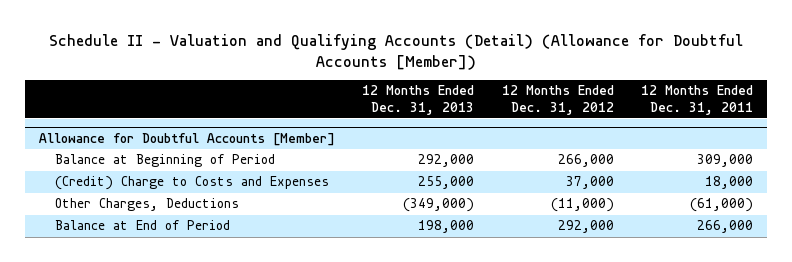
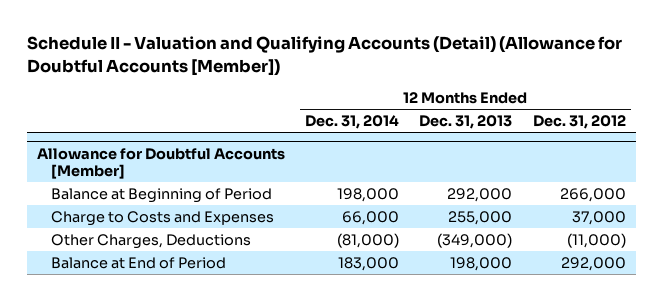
[641,85,754,115] 12 Months Ended Dec. 31, 2011 -> none
none -> [304,115,399,130] Dec. 31, 2014
[54,176,329,191] (Credit) Charge to Costs and Expenses -> [50,210,274,226] Charge to Costs and Expenses

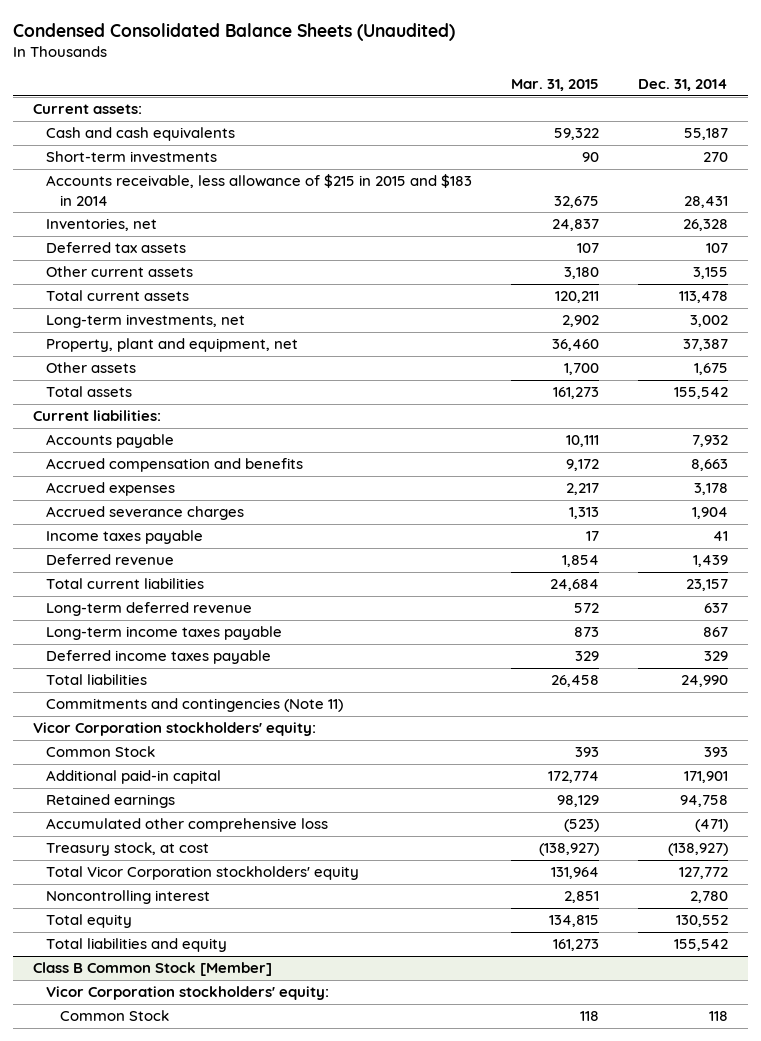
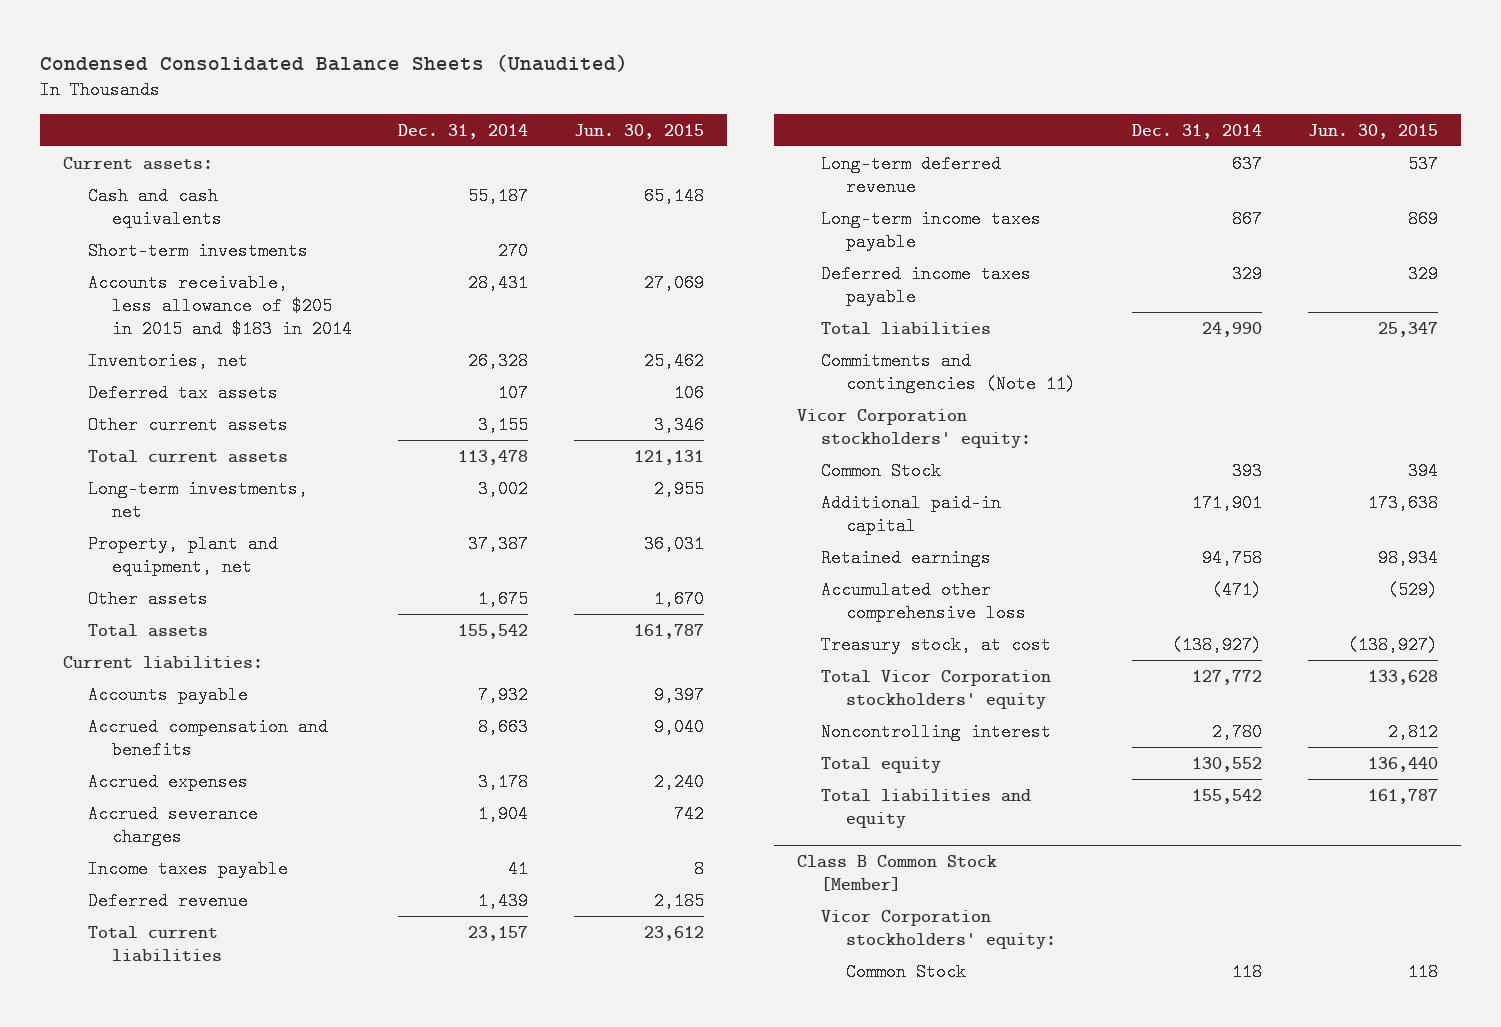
[511,79,600,92] Mar. 31, 2015 -> none
none -> [573,123,704,139] Jun. 30, 2015
[46,174,473,206] Accounts receivable, less allowance of $215 in 2015 and $183 in 2014 -> [87,273,352,338] Accounts receivable, less allowance of $205 in 2015 and $183 in 2014

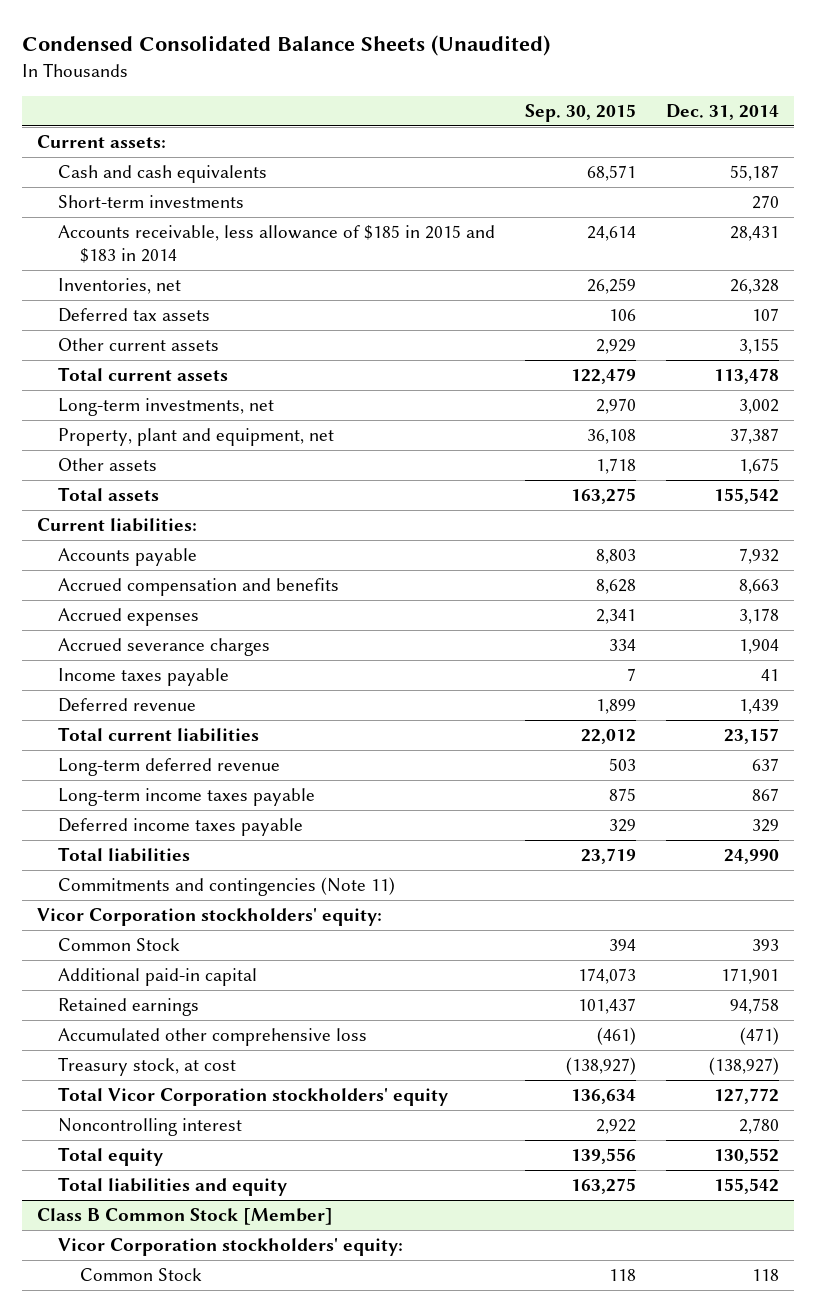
[573,123,704,139] Jun. 30, 2015 -> none
none -> [525,103,637,122] Sep. 30, 2015
[87,273,352,338] Accounts receivable, less allowance of $205 in 2015 and $183 in 2014 -> [58,225,496,263] Accounts receivable, less allowance of $185 in 2015 and $183 in 2014

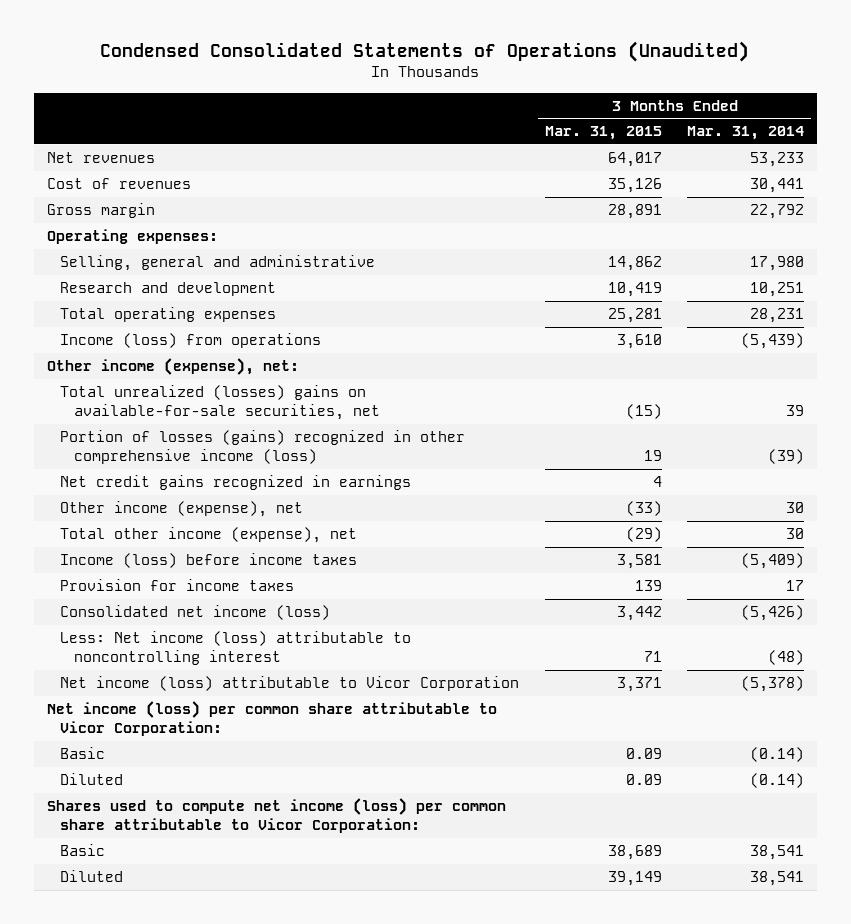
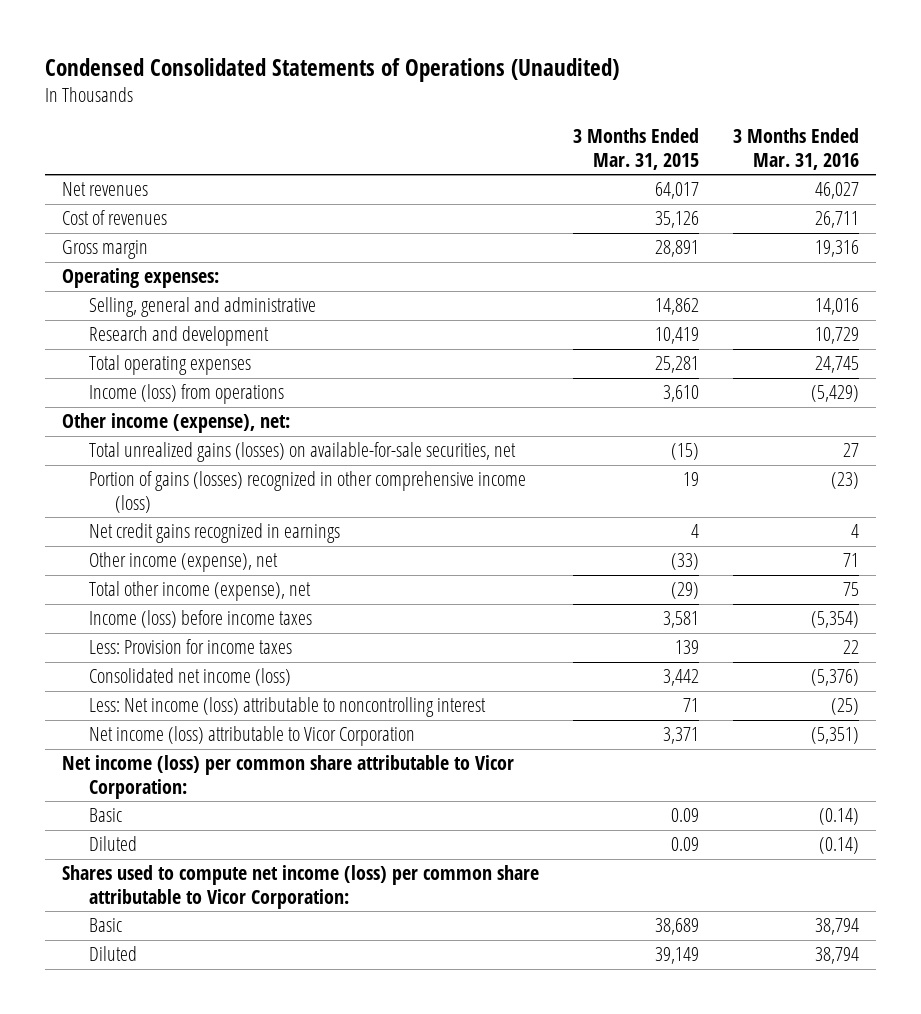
[687,126,805,141] Mar. 31, 2014 -> none
none -> [732,128,859,170] 3 Months Ended Mar. 31, 2016
[60,385,381,421] Total unrealized (losses) gains on available-for-sale securities, net -> [88,442,516,463] Total unrealized gains (losses) on available-for-sale securities, net
[60,430,466,465] Portion of losses (gains) recognized in other comprehensive income (loss) -> [88,471,526,513] Portion of gains (losses) recognized in other comprehensive income (loss)
[60,579,295,592] Provision for income taxes -> [88,639,292,655] Less: Provision for income taxes

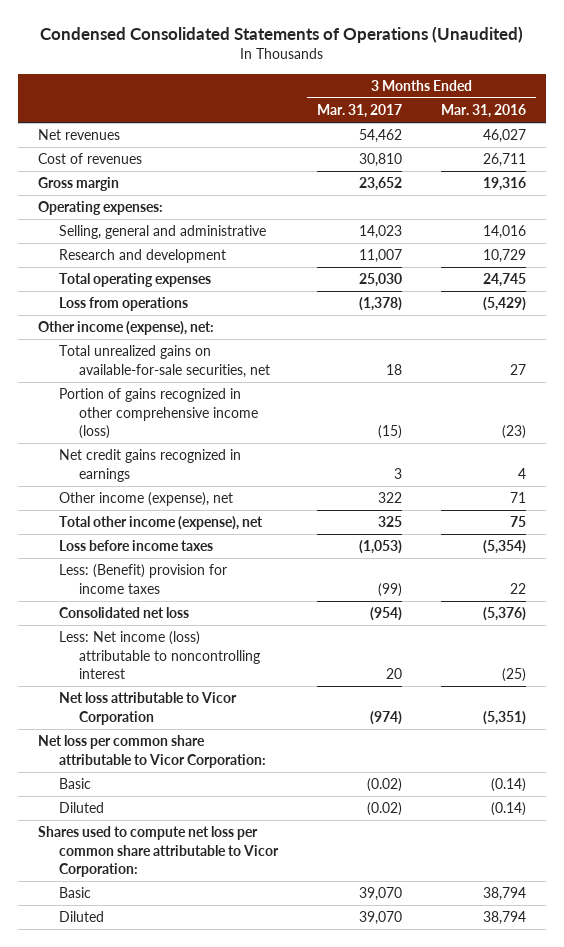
[572,128,699,170] 3 Months Ended Mar. 31, 2015 -> none
none -> [316,104,402,119] Mar. 31, 2017
[88,384,284,405] Income (loss) from operations -> [58,297,188,312] Loss from operations
[88,442,516,463] Total unrealized gains (losses) on available-for-sale securities, net -> [58,345,271,378] Total unrealized gains on available-for-sale securities, net
[88,471,526,513] Portion of gains (losses) recognized in other comprehensive income (loss) -> [58,388,259,439] Portion of gains recognized in other comprehensive income (loss)
[88,610,312,629] Income (loss) before income taxes -> [58,540,213,552] Loss before income taxes
[88,639,292,655] Less: Provision for income taxes -> [58,564,227,594] Less: (Benefit) provision for income taxes
[88,668,291,687] Consolidated net income (loss) -> [58,607,189,619] Consolidated net loss
[88,726,415,747] Net income (loss) attributable to Vicor Corporation -> [58,692,237,725] Net loss attributable to Vicor Corporation
[61,755,514,799] Net income (loss) per common share attributable to Vicor Corporation: -> [37,735,266,768] Net loss per common share attributable to Vicor Corporation:
[61,865,539,909] Shares used to compute net income (loss) per common share attributable to Vicor Corporation: -> [37,826,279,877] Shares used to compute net loss per common share attributable to Vicor Corporation:

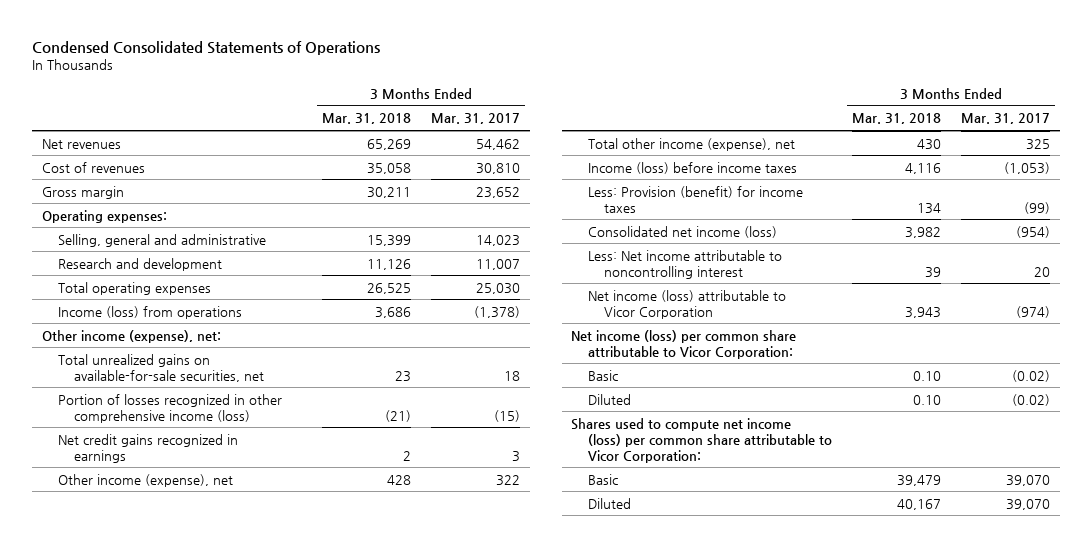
[40,26,524,44] Condensed Consolidated Statements of Operations (Unaudited) -> [32,40,381,55] Condensed Consolidated Statements of Operations
[441,104,527,119] Mar. 31, 2016 -> none
none -> [322,113,412,125] Mar. 31, 2018
[58,297,188,312] Loss from operations -> [58,305,243,319] Income (loss) from operations
[58,388,259,439] Portion of gains recognized in other comprehensive income (loss) -> [58,393,283,423] Portion of losses recognized in other comprehensive income (loss)
[58,540,213,552] Loss before income taxes -> [587,161,797,174] Income (loss) before income taxes
[58,564,227,594] Less: (Benefit) provision for income taxes -> [587,185,803,213] Less: Provision (benefit) for income taxes
[58,607,189,619] Consolidated net loss -> [587,225,777,238] Consolidated net income (loss)
[58,631,261,679] Less: Net income (loss) attributable to noncontrolling interest -> [587,249,782,279] Less: Net income attributable to noncontrolling interest
[58,692,237,725] Net loss attributable to Vicor Corporation -> [587,289,786,319] Net income (loss) attributable to Vicor Corporation
[37,735,266,768] Net loss per common share attributable to Vicor Corporation: -> [571,329,797,359] Net income (loss) per common share attributable to Vicor Corporation:
[37,826,279,877] Shares used to compute net loss per common share attributable to Vicor Corporation: -> [571,417,832,463] Shares used to compute net income (loss) per common share attributable to Vicor Corporation:

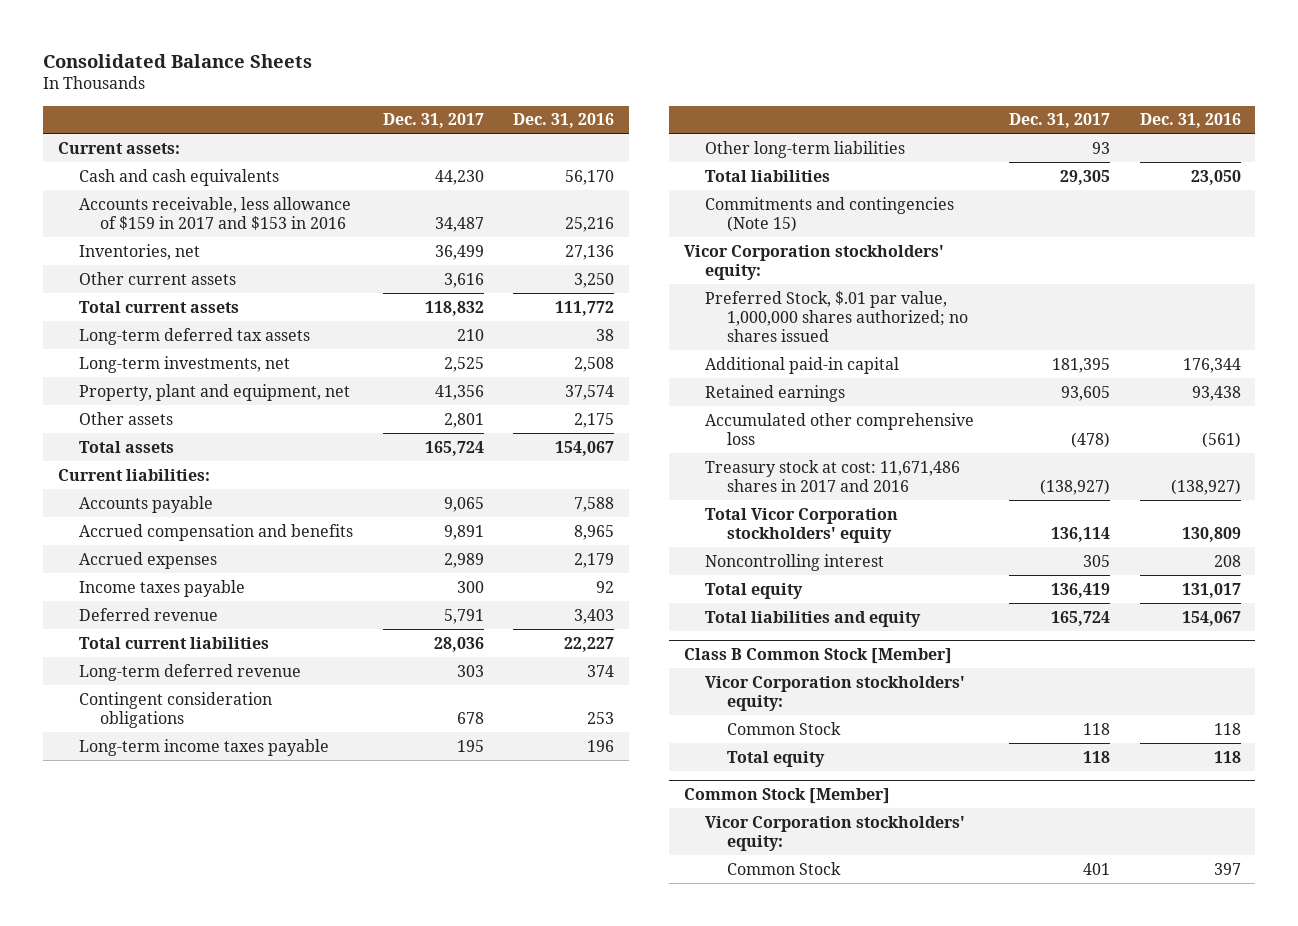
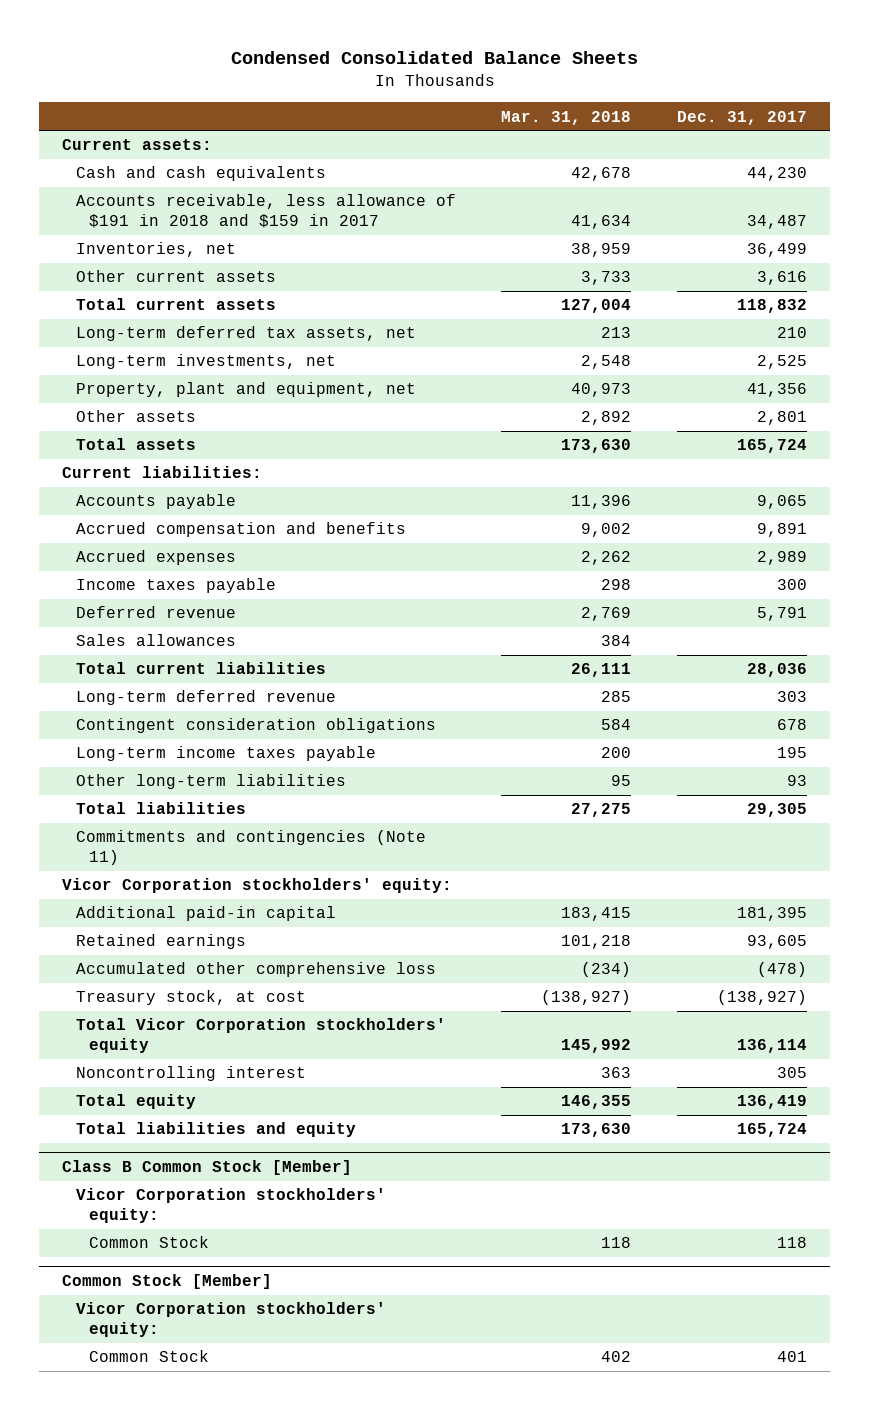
[42,53,312,68] Consolidated Balance Sheets -> [230,51,638,65] Condensed Consolidated Balance Sheets
[513,113,615,129] Dec. 31, 2016 -> none
none -> [501,110,632,125] Mar. 31, 2018
[78,196,351,230] Accounts receivable, less allowance of $159 in 2017 and $153 in 2016 -> [75,194,456,228] Accounts receivable, less allowance of $191 in 2018 and $159 in 2017
[78,327,310,345] Long-term deferred tax assets -> [75,326,416,342] Long-term deferred tax assets, net
none -> [75,634,236,647] Sales allowances
[705,196,955,232] Commitments and contingencies (Note 15) -> [75,830,426,865] Commitments and contingencies (Note 11)
[705,290,968,342] Preferred Stock, $.01 par value, 1,000,000 shares authorized; no shares issued -> none
[705,459,961,492] Treasury stock at cost: 11,671,486 shares in 2017 and 2016 -> [75,990,306,1006] Treasury stock, at cost
[726,750,825,767] Total equity -> none

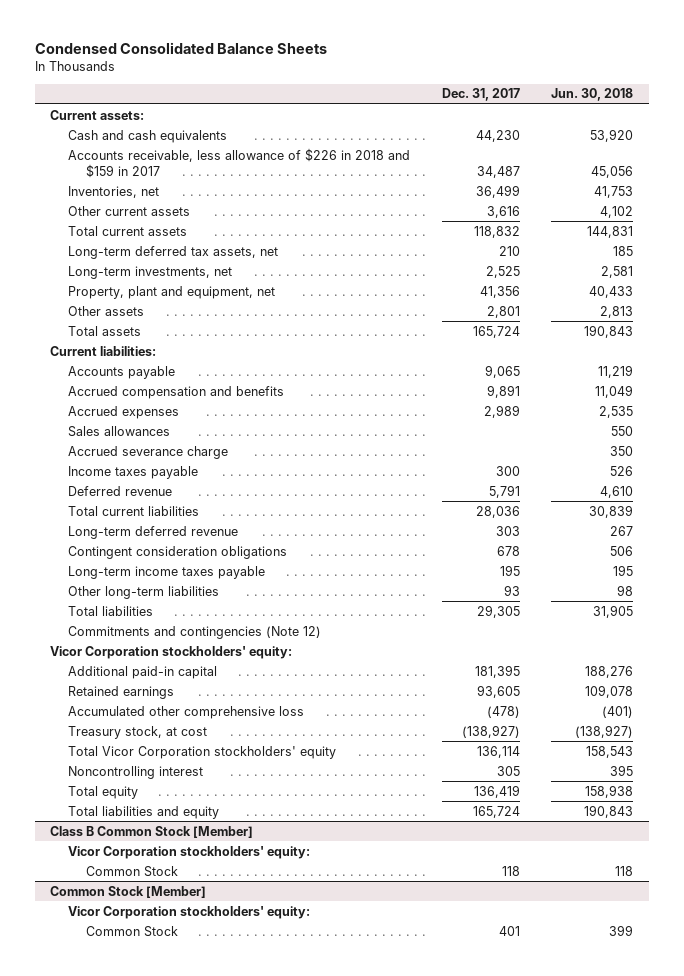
[501,110,632,125] Mar. 31, 2018 -> none
none -> [551,88,634,102] Jun. 30, 2018
[75,194,456,228] Accounts receivable, less allowance of $191 in 2018 and $159 in 2017 -> [68,147,411,178] Accounts receivable, less allowance of $226 in 2018 and $159 in 2017
[75,634,236,647] Sales allowances -> [68,425,171,437] Sales allowances
none -> [68,445,229,459] Accrued severance charge
[75,830,426,865] Commitments and contingencies (Note 11) -> [68,625,322,639] Commitments and contingencies (Note 12)

